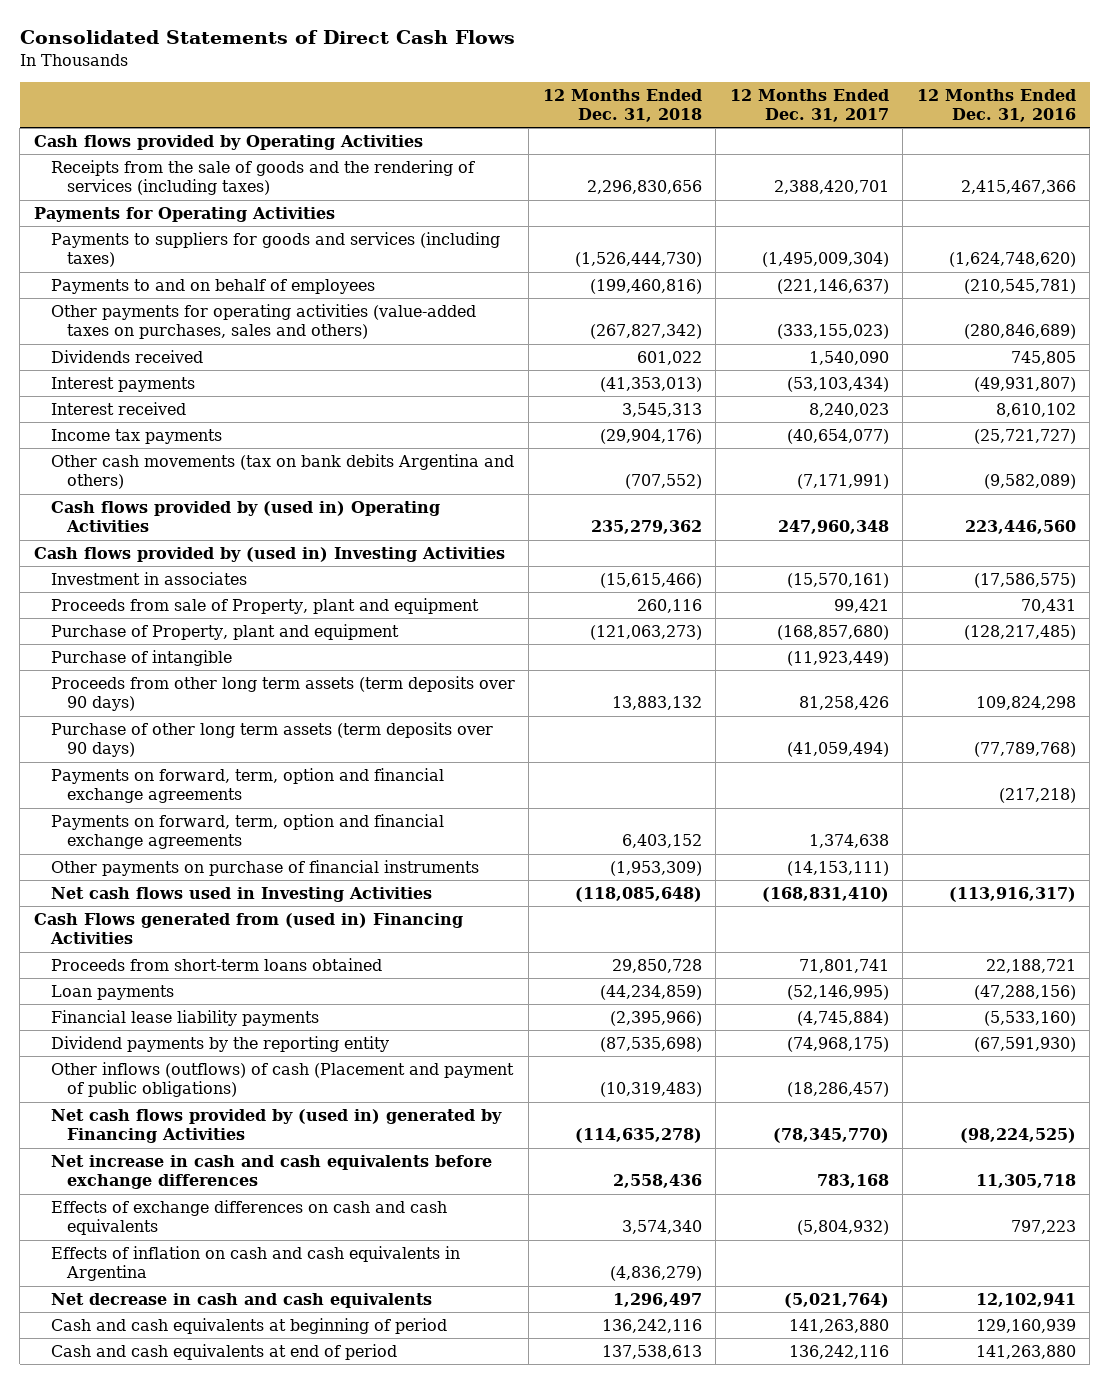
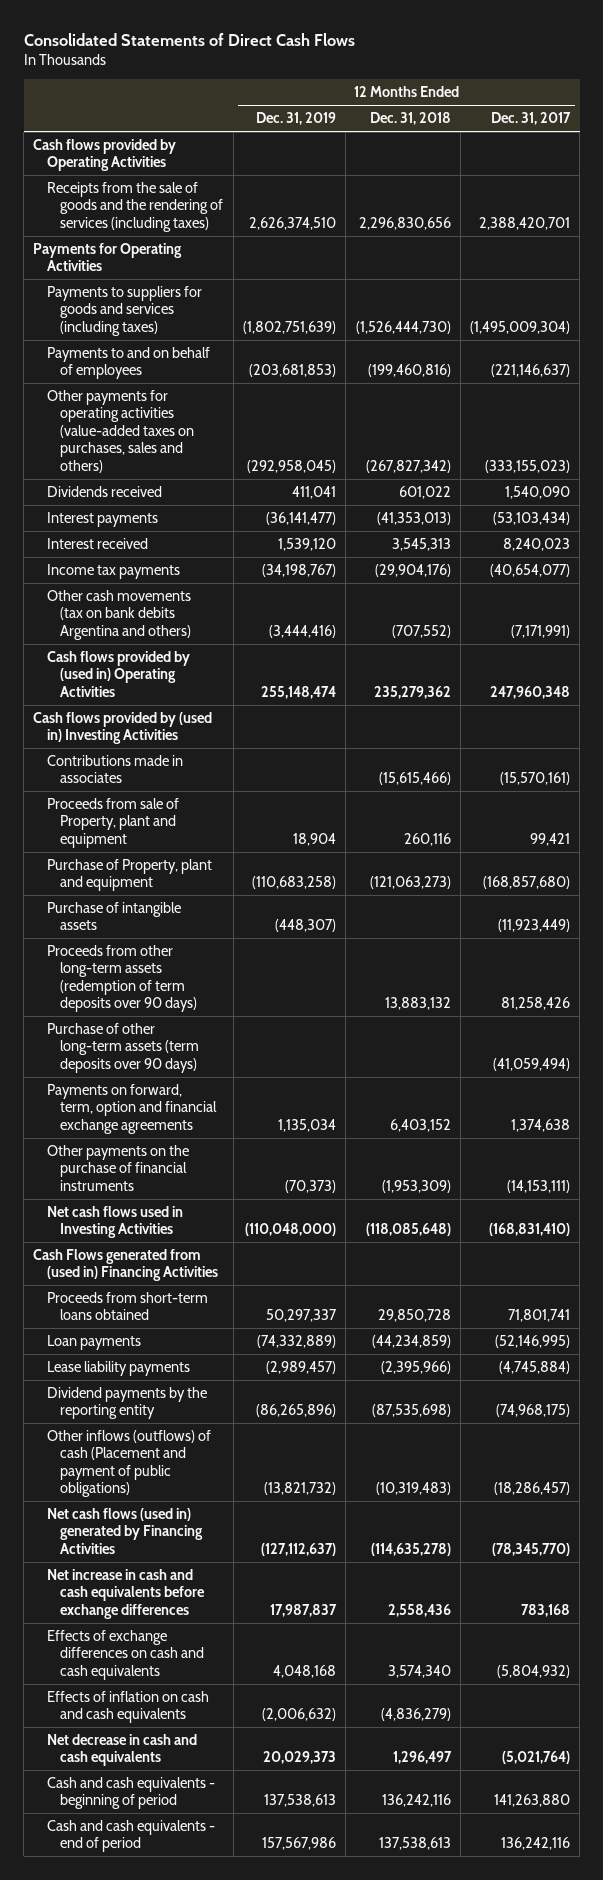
[916,88,1076,123] 12 Months Ended Dec. 31, 2016 -> none
none -> [256,112,337,126] Dec. 31, 2019
[50,571,247,585] Investment in associates -> [46,754,183,784] Contributions made in associates
[50,767,444,804] Payments on forward, term, option and financial exchange agreements -> none
[50,649,232,666] Purchase of intangible -> [46,901,181,931] Purchase of intangible assets
[50,675,515,712] Proceeds from other long term assets (term deposits over 90 days) -> [46,944,198,1013] Proceeds from other long-term assets (redemption of term deposits over 90 days)
[50,721,493,758] Purchase of other long term assets (term deposits over 90 days) -> [46,1022,200,1073] Purchase of other long-term assets (term deposits over 90 days)
[50,859,479,876] Other payments on purchase of financial instruments -> [46,1144,189,1191] Other payments on the purchase of financial instruments
[50,1009,319,1026] Financial lease liability payments -> [46,1360,190,1376] Lease liability payments
[50,1108,502,1144] Net cash flows provided by (used in) generated by Financing Activities -> [46,1507,204,1554] Net cash flows (used in) generated by Financing Activities
[50,1245,460,1282] Effects of inflation on cash and cash equivalents in Argentina -> [46,1690,209,1724] Effects of inflation on cash and cash equivalents
[50,1317,447,1334] Cash and cash equivalents at beginning of period -> [46,1776,215,1810] Cash and cash equivalents - beginning of period
[50,1343,397,1360] Cash and cash equivalents at end of period -> [46,1819,215,1853] Cash and cash equivalents - end of period

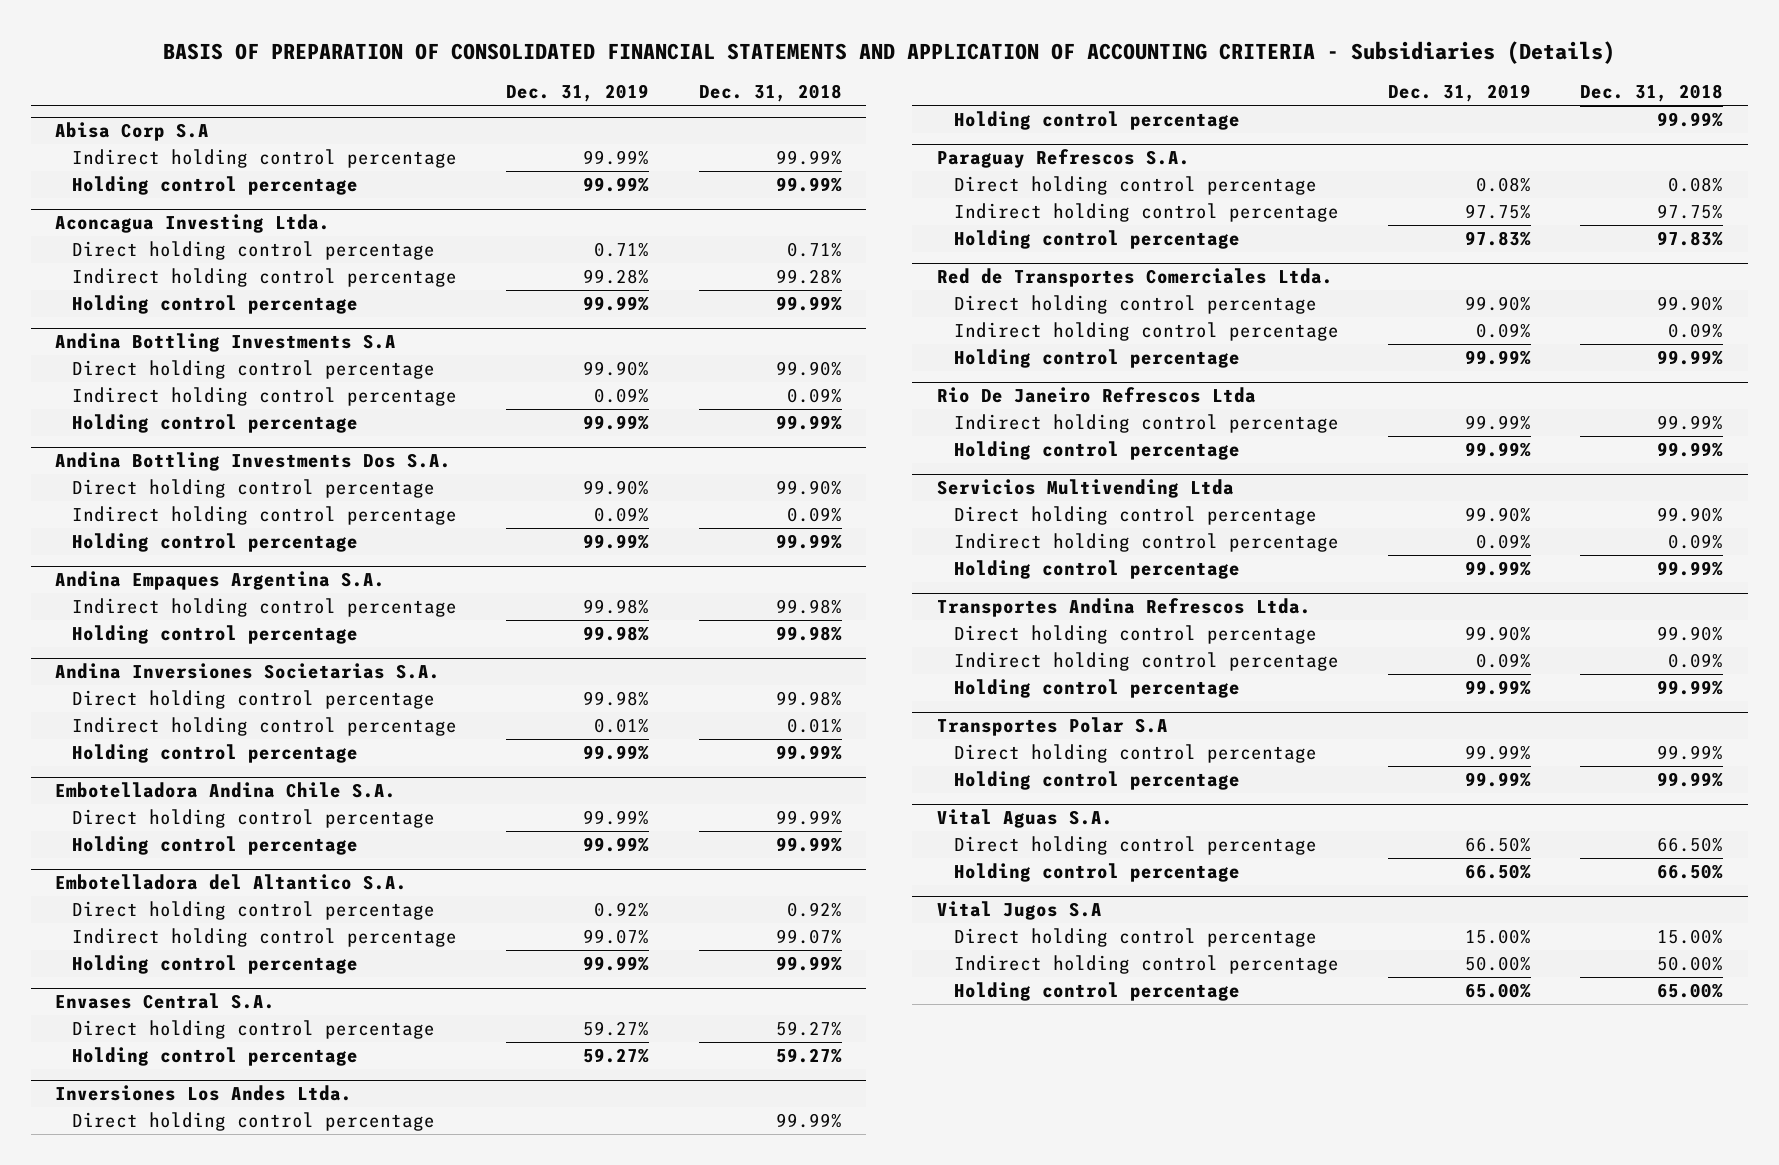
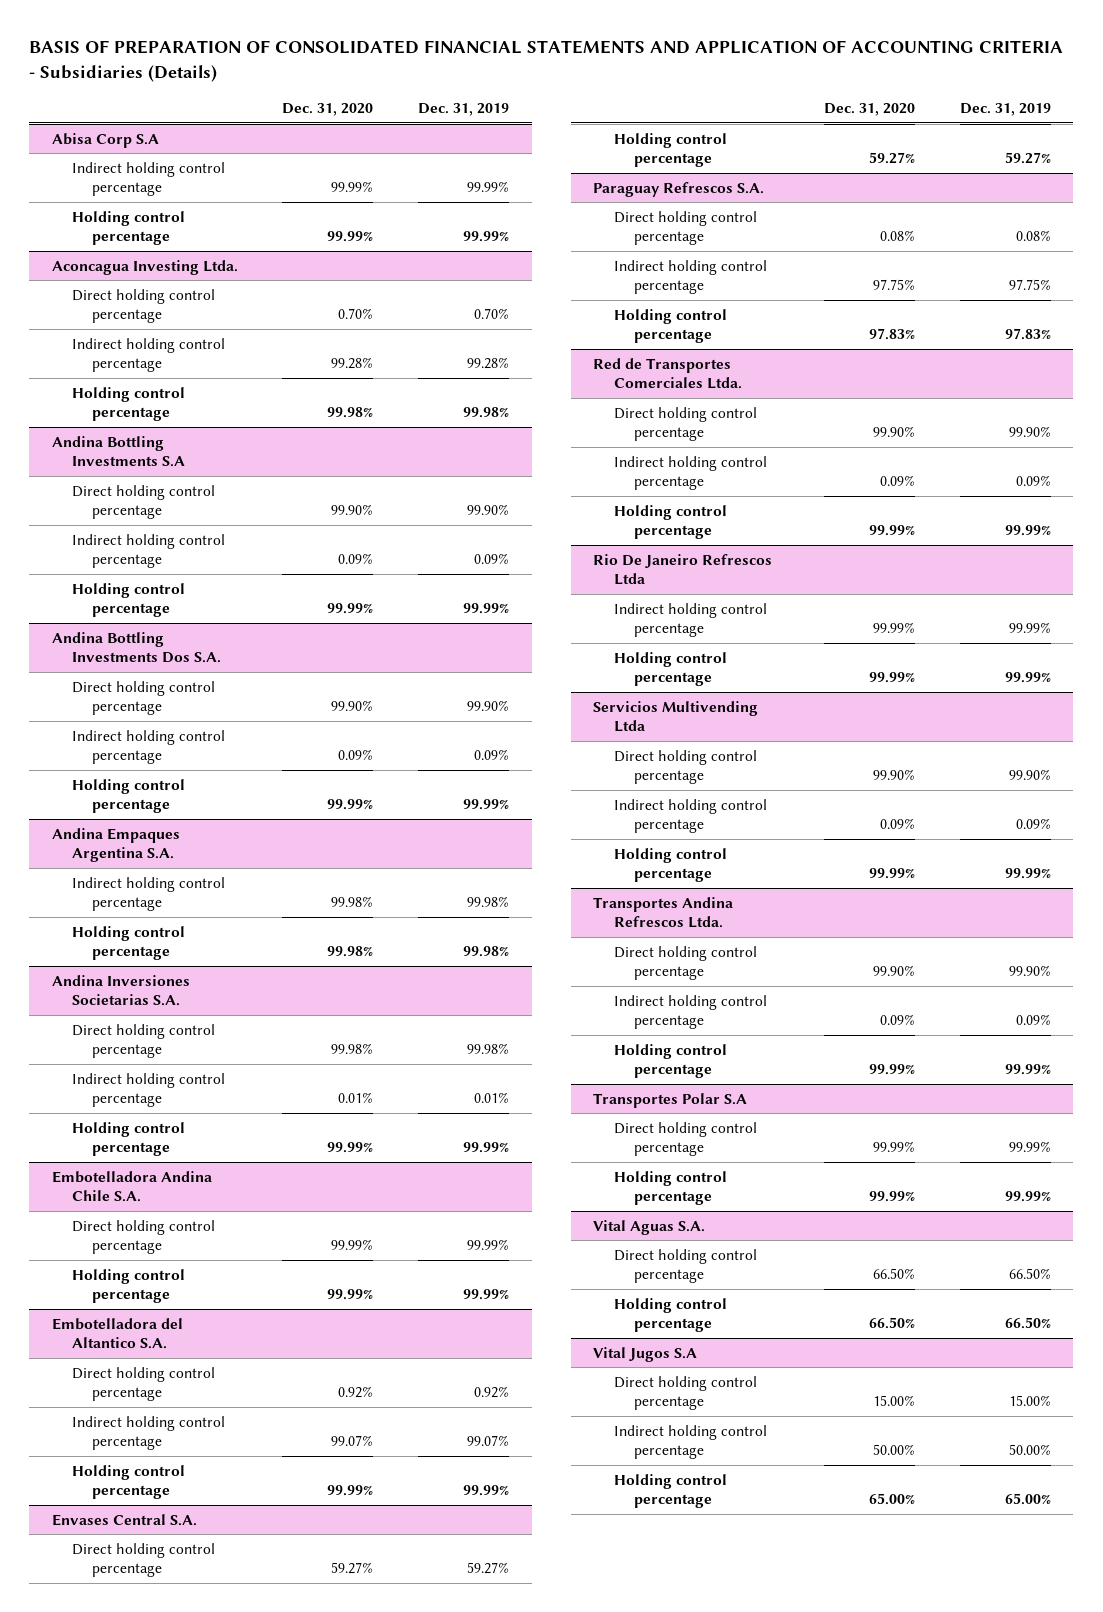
[698,83,842,102] Dec. 31, 2018 -> none
none -> [282,103,374,117] Dec. 31, 2020
[594,242,650,258] 0.71% -> [474,308,510,320] 0.70%
[583,296,650,312] 99.99% -> [463,407,510,419] 99.98%
[55,1085,353,1102] Inversiones Los Andes Ltda. -> none
[72,1112,436,1132] Direct holding control percentage -> none
[954,111,1241,131] Holding control percentage -> none

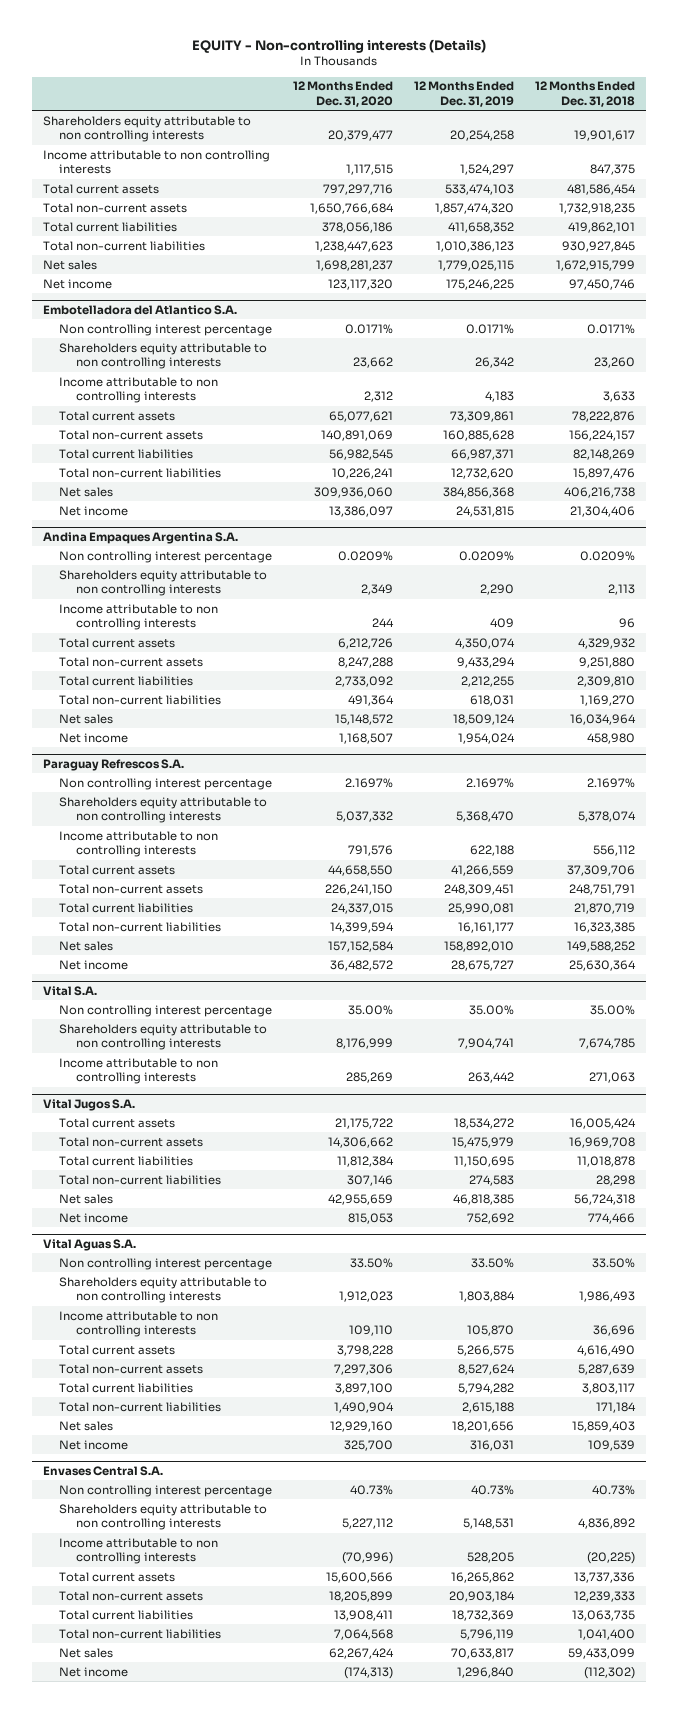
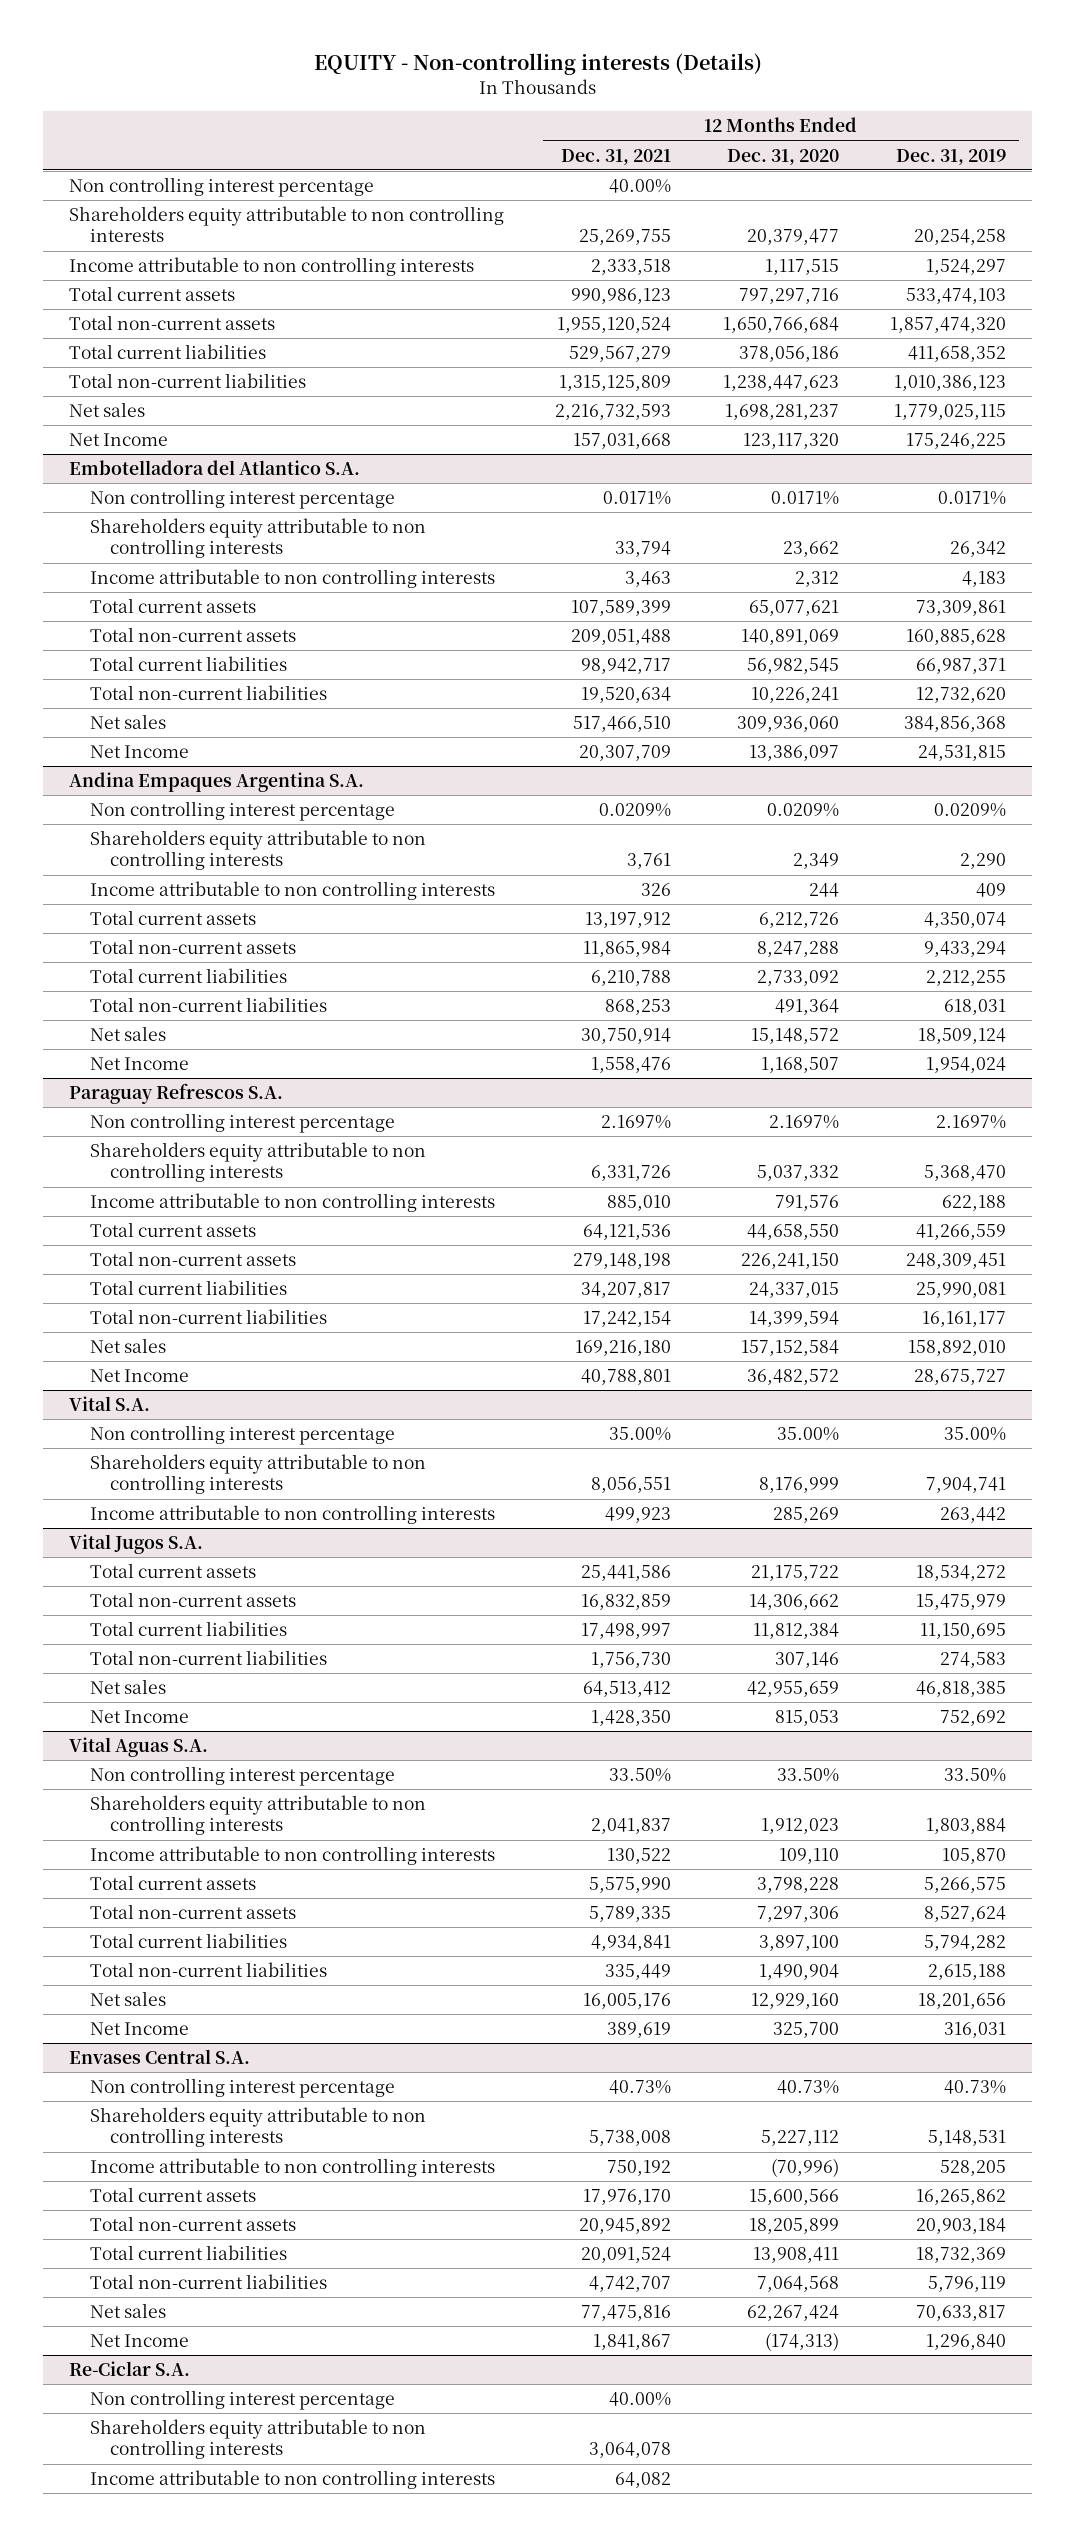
[535,81,636,108] 12 Months Ended Dec. 31, 2018 -> none
none -> [561,148,672,165] Dec. 31, 2021
none -> [69,177,375,198] Non controlling interest percentage
[42,278,112,289] Net income -> [69,433,169,447] Net Income
[59,505,129,516] Net income -> [89,745,189,759] Net Income
[59,732,129,743] Net income -> [89,1057,189,1071] Net Income
[59,959,129,970] Net income -> [89,1369,189,1383] Net Income
[59,1212,129,1223] Net income -> [89,1710,189,1724] Net Income
[59,1439,129,1450] Net income -> [89,2022,189,2036] Net Income
[59,1666,129,1677] Net income -> [89,2334,189,2348] Net Income
none -> [69,2361,191,2377] Re-Ciclar S.A.
none -> [89,2390,395,2411] Non controlling interest percentage
none -> [89,2419,426,2460] Shareholders equity attributable to non controlling interests
none -> [89,2470,495,2490] Income attributable to non controlling interests

